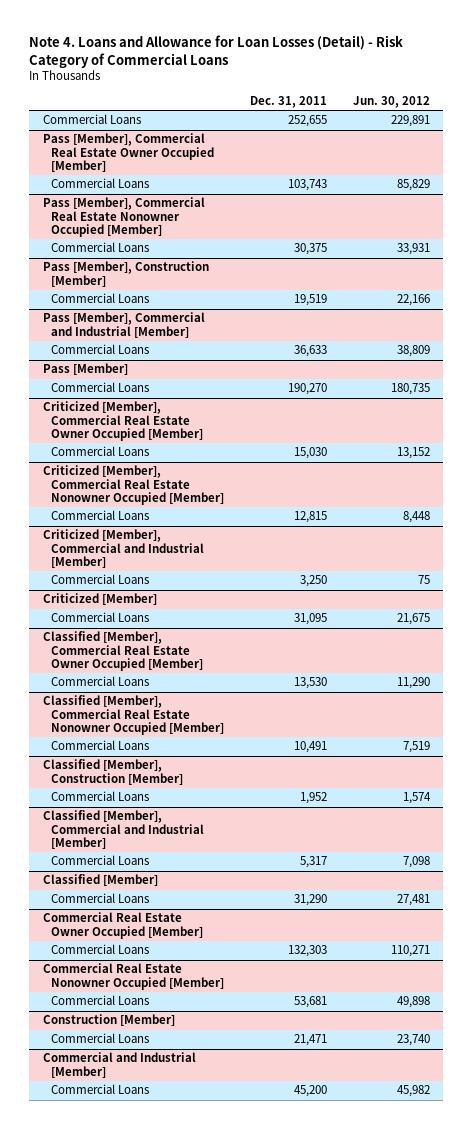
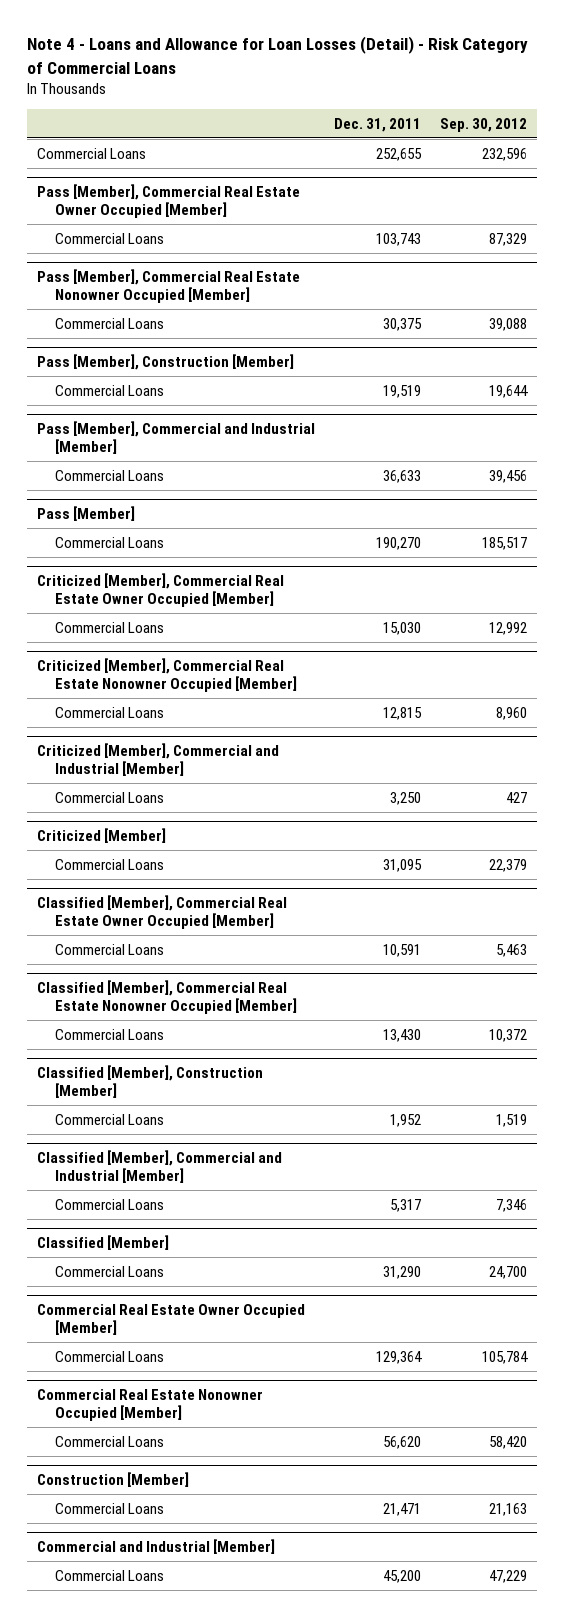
[29,35,404,68] Note 4. Loans and Allowance for Loan Losses (Detail) - Risk Category of Commercial Loans -> [27,36,529,74] Note 4 - Loans and Allowance for Loan Losses (Detail) - Risk Category of Commercial Loans
[353,96,431,109] Jun. 30, 2012 -> none
none -> [440,117,528,132] Sep. 30, 2012
[294,677,328,690] 13,530 -> [382,943,421,957] 10,591
[294,741,328,754] 10,491 -> [382,1028,421,1042] 13,430
[288,945,328,958] 132,303 -> [375,1350,422,1364] 129,364
[294,996,328,1009] 53,681 -> [382,1435,421,1449] 56,620

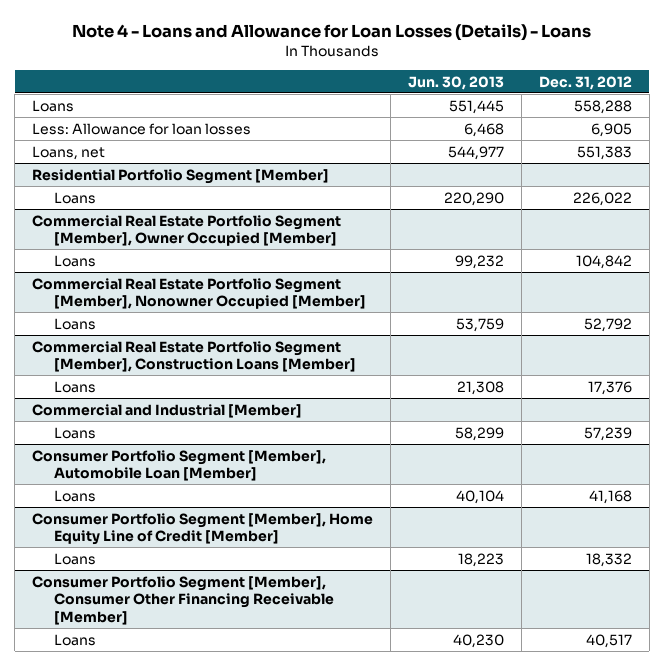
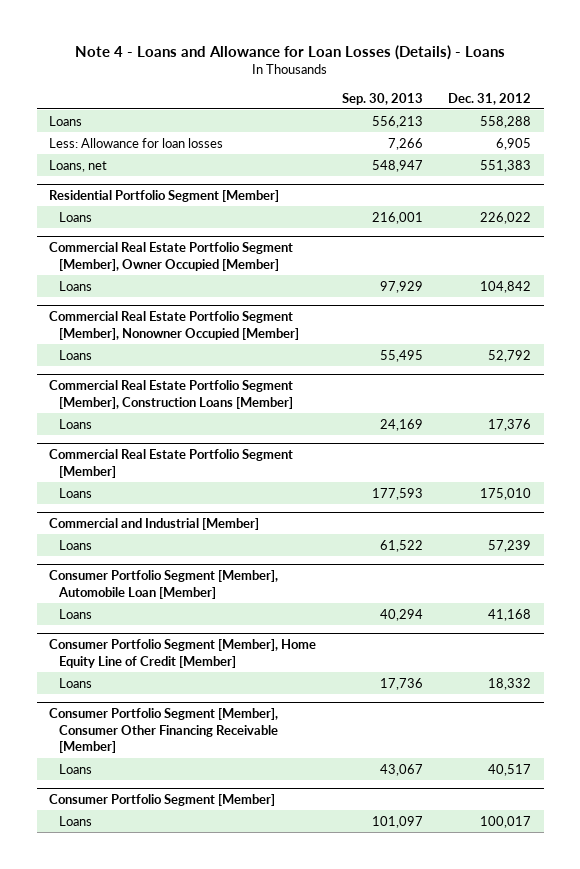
[407,75,504,90] Jun. 30, 2013 -> none
none -> [341,92,423,105] Sep. 30, 2013
none -> [49,448,294,478] Commercial Real Estate Portfolio Segment [Member]
none -> [58,487,92,498] Loans
none -> [49,793,276,806] Consumer Portfolio Segment [Member]
none -> [58,815,92,826] Loans

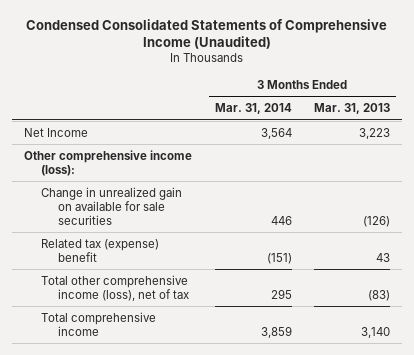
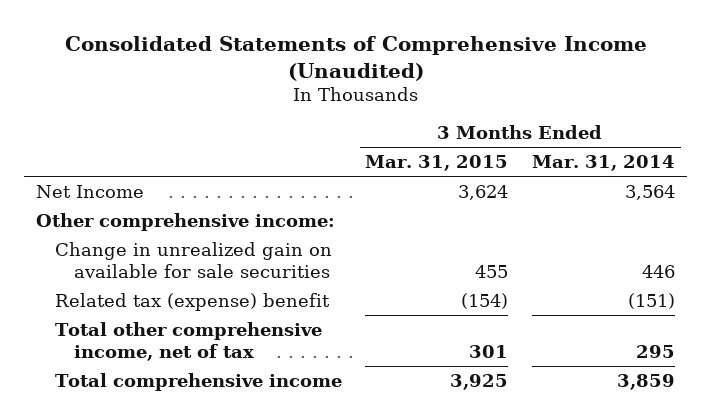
[26,18,388,50] Condensed Consolidated Statements of Comprehensive Income (Unaudited) -> [64,36,647,82] Consolidated Statements of Comprehensive Income (Unaudited)
[314,103,391,115] Mar. 31, 2013 -> none
none -> [365,155,509,172] Mar. 31, 2015
[23,149,192,176] Other comprehensive income (loss): -> [36,212,336,231] Other comprehensive income:
[40,274,190,301] Total other comprehensive income (loss), net of tax -> [54,321,322,362] Total other comprehensive income, net of tax

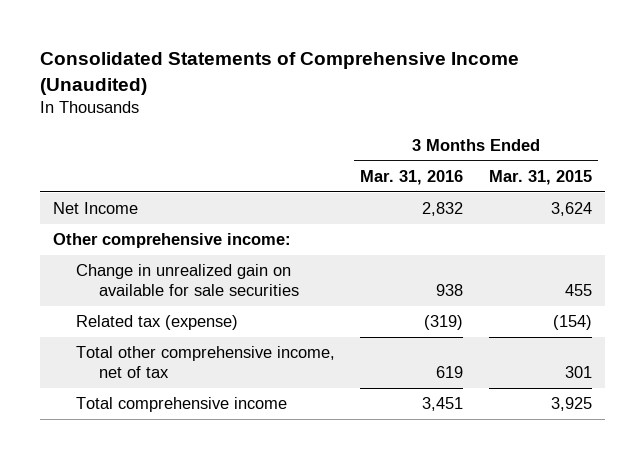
[531,155,675,172] Mar. 31, 2014 -> none
none -> [360,169,464,185] Mar. 31, 2016
[54,292,330,311] Related tax (expense) benefit -> [75,315,238,331] Related tax (expense)

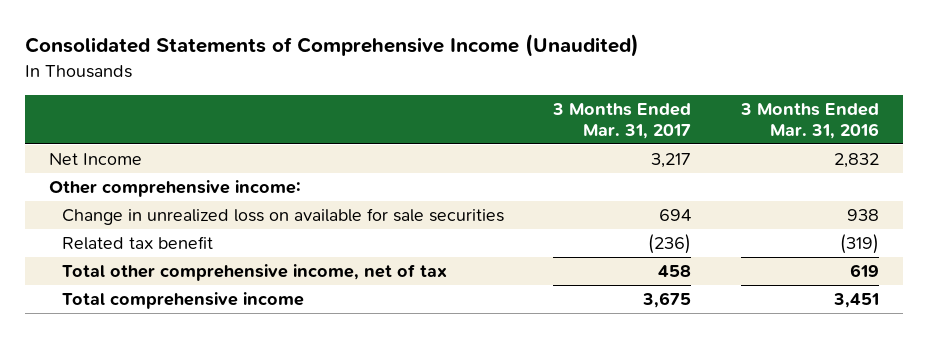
[488,169,592,185] Mar. 31, 2015 -> none
none -> [552,102,692,139] 3 Months Ended Mar. 31, 2017
[75,264,300,296] Change in unrealized gain on available for sale securities -> [61,208,504,226] Change in unrealized loss on available for sale securities
[75,315,238,331] Related tax (expense) -> [61,236,213,251] Related tax benefit

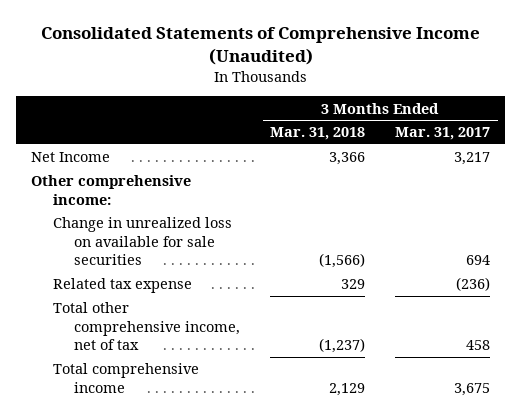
[739,102,879,139] 3 Months Ended Mar. 31, 2016 -> none
none -> [270,127,366,141] Mar. 31, 2018
[61,236,213,251] Related tax benefit -> [52,278,192,294] Related tax expense

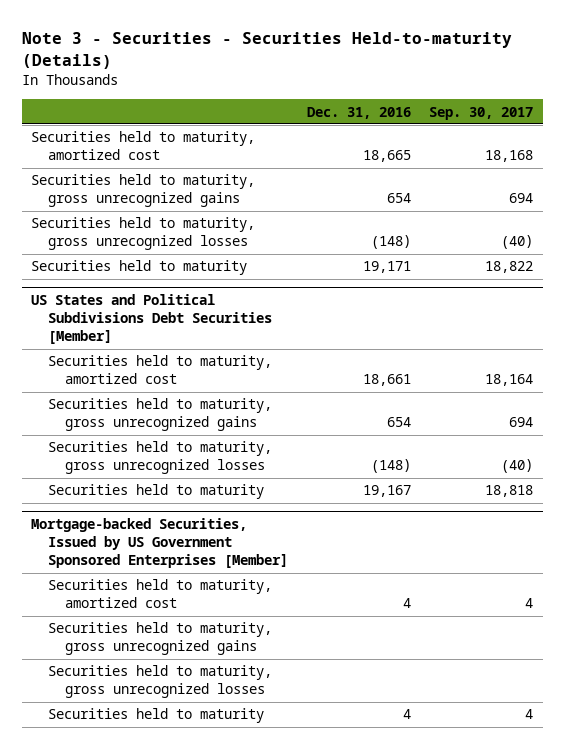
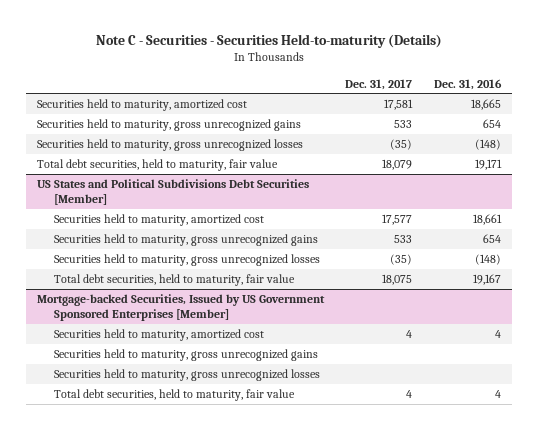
[22,32,513,69] Note 3 - Securities - Securities Held-to-maturity (Details) -> [95,34,442,49] Note C - Securities - Securities Held-to-maturity (Details)
[429,106,534,120] Sep. 30, 2017 -> none
none -> [345,78,413,90] Dec. 31, 2017
[31,260,248,276] Securities held to maturity -> [36,158,278,171] Total debt securities, held to maturity, fair value
[48,484,265,500] Securities held to maturity -> [53,273,295,286] Total debt securities, held to maturity, fair value
[48,708,265,724] Securities held to maturity -> [53,388,295,401] Total debt securities, held to maturity, fair value

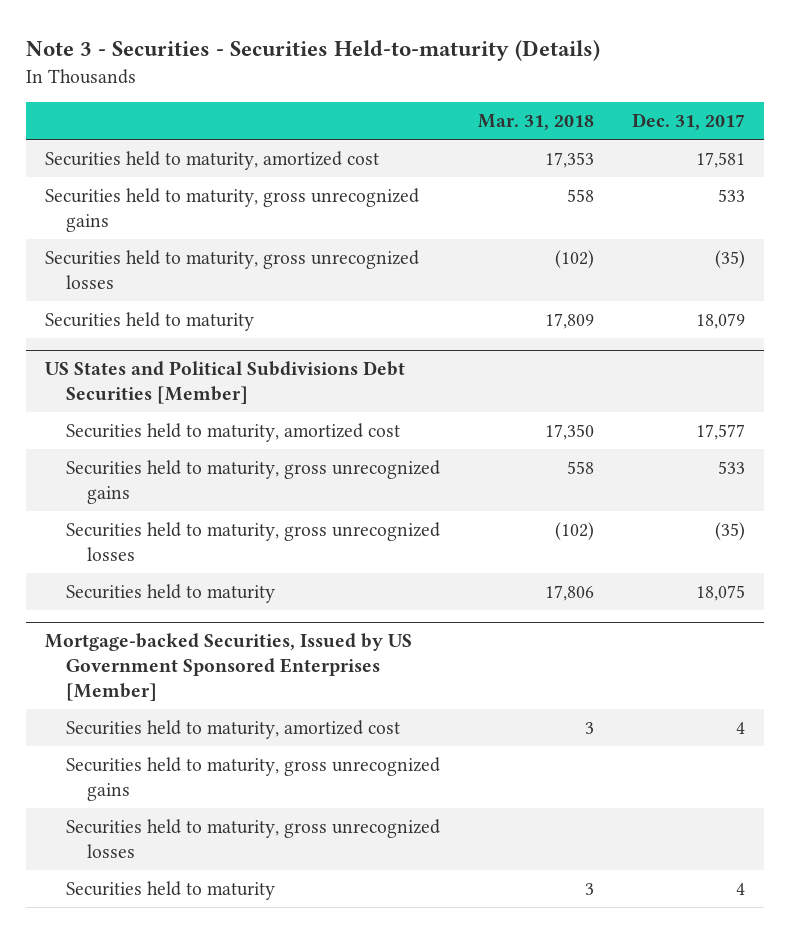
[95,34,442,49] Note C - Securities - Securities Held-to-maturity (Details) -> [26,40,601,62] Note 3 - Securities - Securities Held-to-maturity (Details)
[433,78,502,90] Dec. 31, 2016 -> none
none -> [478,113,595,130] Mar. 31, 2018
[36,158,278,171] Total debt securities, held to maturity, fair value -> [45,311,255,331] Securities held to maturity
[53,273,295,286] Total debt securities, held to maturity, fair value -> [65,583,275,603] Securities held to maturity
[53,388,295,401] Total debt securities, held to maturity, fair value -> [65,880,275,900] Securities held to maturity

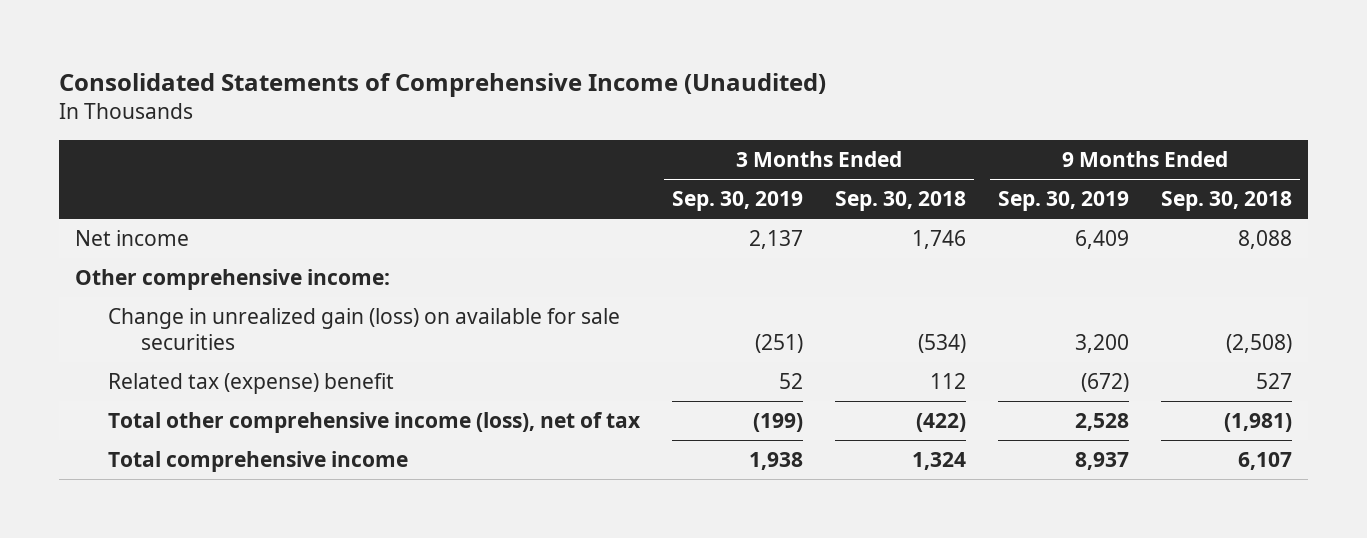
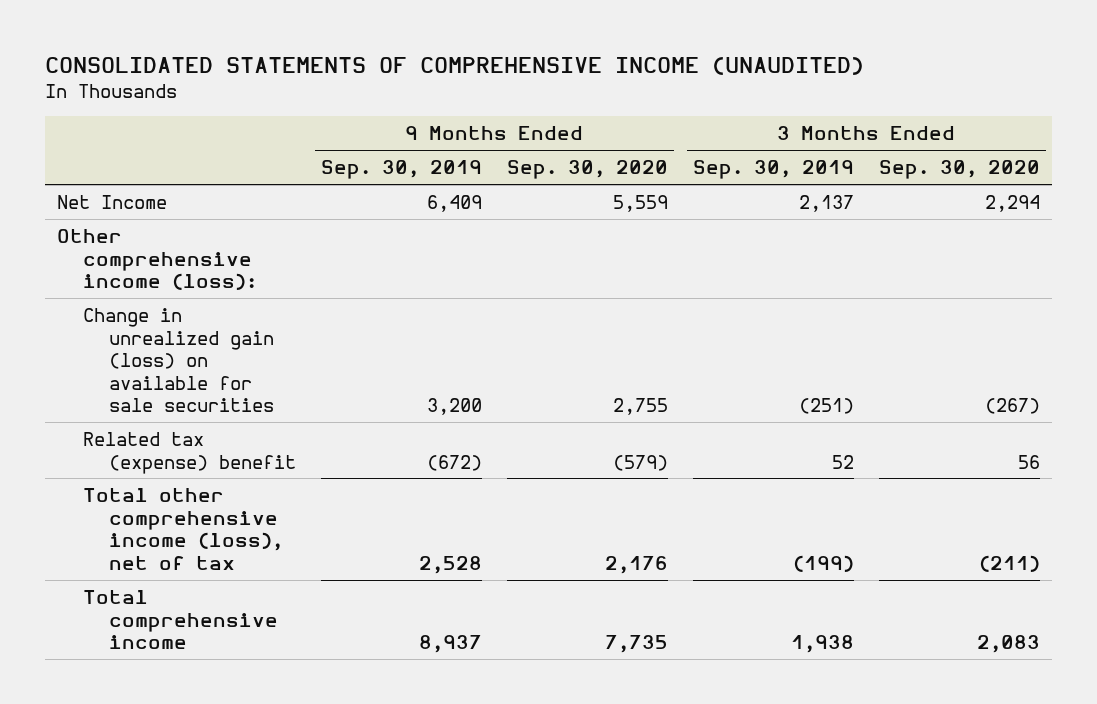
[58,72,826,97] Consolidated Statements of Comprehensive Income (Unaudited) -> [44,57,864,76] CONSOLIDATED STATEMENTS OF COMPREHENSIVE INCOME (UNAUDITED)
[835,191,967,212] Sep. 30, 2018 -> none
[1161,191,1293,212] Sep. 30, 2018 -> none
none -> [506,160,668,180] Sep. 30, 2020
none -> [878,160,1040,180] Sep. 30, 2020
[74,230,189,247] Net income -> [57,194,168,209] Net Income
[74,269,390,291] Other comprehensive income: -> [57,228,257,291] Other comprehensive income (loss):

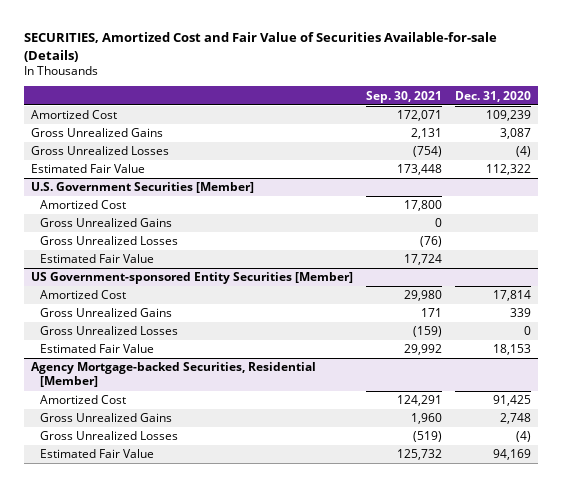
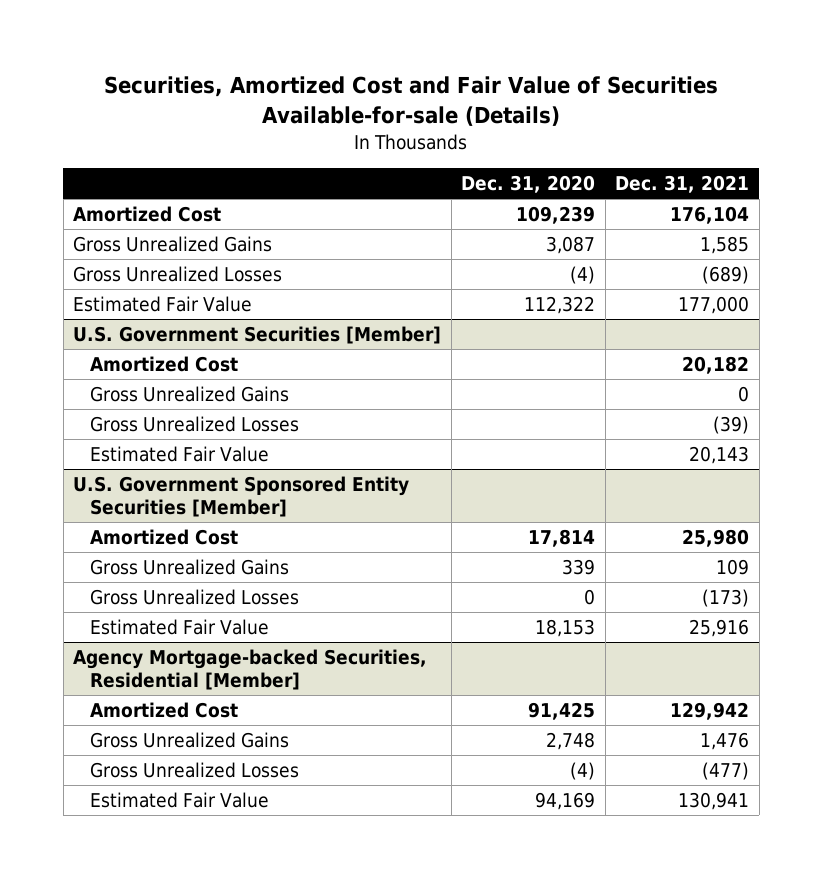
[23,31,497,62] SECURITIES, Amortized Cost and Fair Value of Securities Available-for-sale (Details) -> [104,76,719,127] Securities, Amortized Cost and Fair Value of Securities Available-for-sale (Details)
[365,90,442,103] Sep. 30, 2021 -> none
none -> [615,175,750,194] Dec. 31, 2021
[30,272,353,285] US Government-sponsored Entity Securities [Member] -> [73,476,410,517] U.S. Government Sponsored Entity Securities [Member]

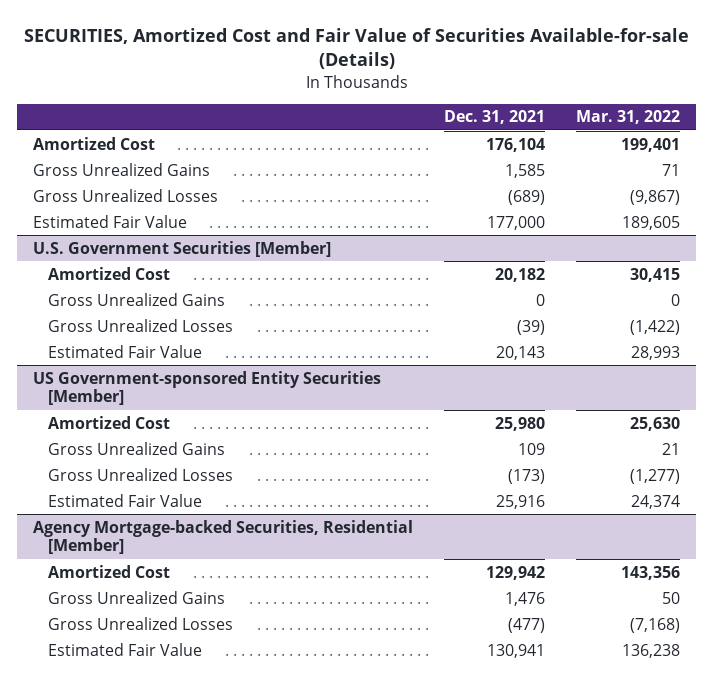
[104,76,719,127] Securities, Amortized Cost and Fair Value of Securities Available-for-sale (Details) -> [23,27,689,70] SECURITIES, Amortized Cost and Fair Value of Securities Available-for-sale (Details)
[461,175,596,194] Dec. 31, 2020 -> none
none -> [576,110,681,125] Mar. 31, 2022
[73,476,410,517] U.S. Government Sponsored Entity Securities [Member] -> [32,370,381,406] US Government-sponsored Entity Securities [Member]

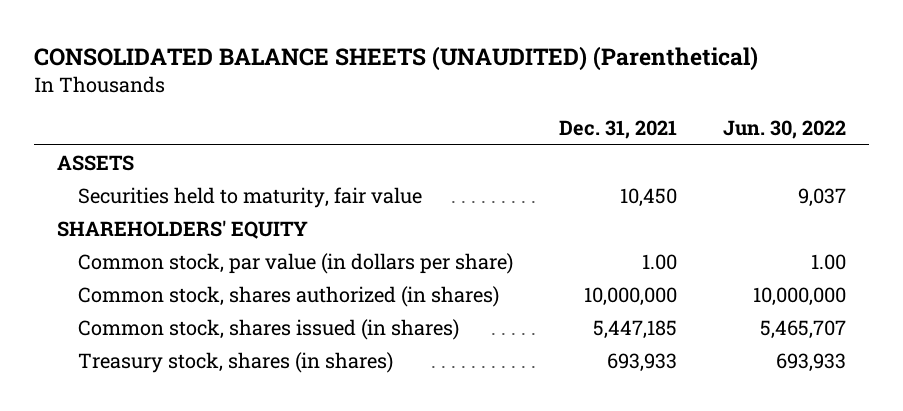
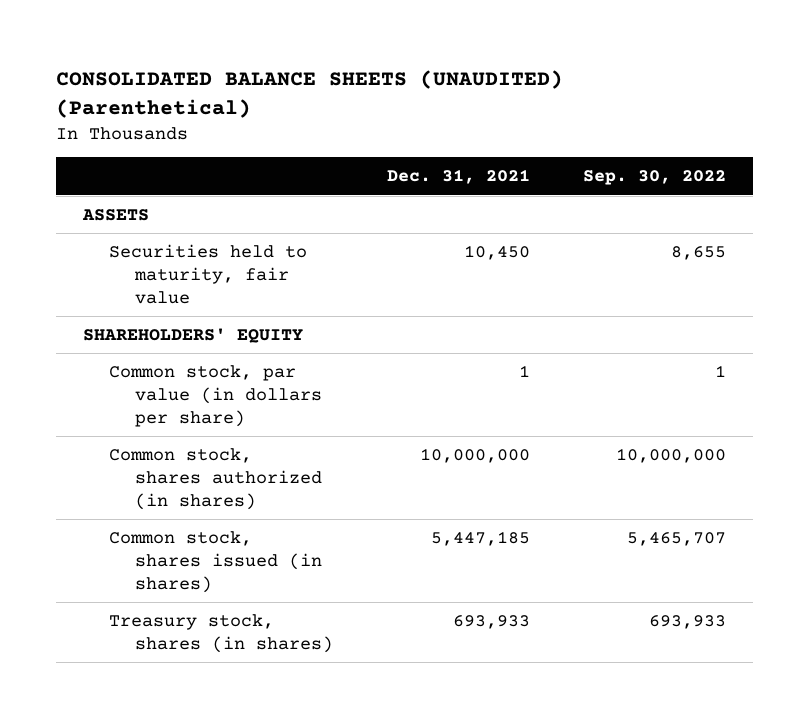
[723,120,847,140] Jun. 30, 2022 -> none
none -> [583,170,727,186] Sep. 30, 2022
[642,253,678,270] 1.00 -> [518,365,530,378] 1

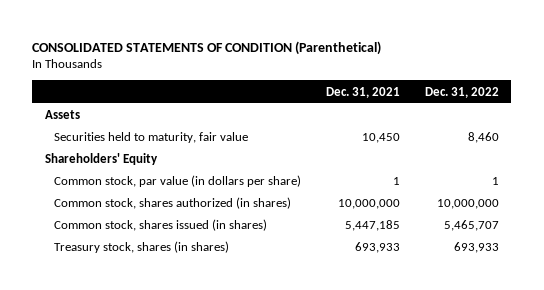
[56,69,564,118] CONSOLIDATED BALANCE SHEETS (UNAUDITED) (Parenthetical) -> [32,40,382,55] CONSOLIDATED STATEMENTS OF CONDITION (Parenthetical)
[583,170,727,186] Sep. 30, 2022 -> none
none -> [424,86,499,98] Dec. 31, 2022
[81,209,149,222] ASSETS -> [44,110,80,120] Assets
[82,328,303,344] SHAREHOLDERS' EQUITY -> [44,153,158,166] Shareholders' Equity

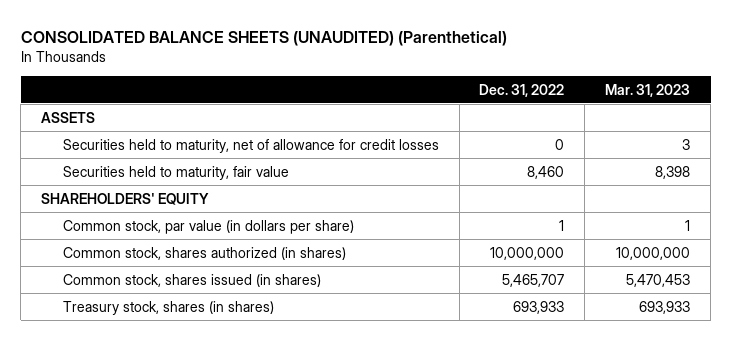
[32,40,382,55] CONSOLIDATED STATEMENTS OF CONDITION (Parenthetical) -> [20,30,507,46] CONSOLIDATED BALANCE SHEETS (UNAUDITED) (Parenthetical)
[325,86,400,98] Dec. 31, 2021 -> none
none -> [605,83,691,97] Mar. 31, 2023
[44,110,80,120] Assets -> [41,111,96,123] ASSETS
none -> [62,138,439,153] Securities held to maturity, net of allowance for credit losses
[44,153,158,166] Shareholders' Equity -> [41,192,210,205] SHAREHOLDERS' EQUITY

